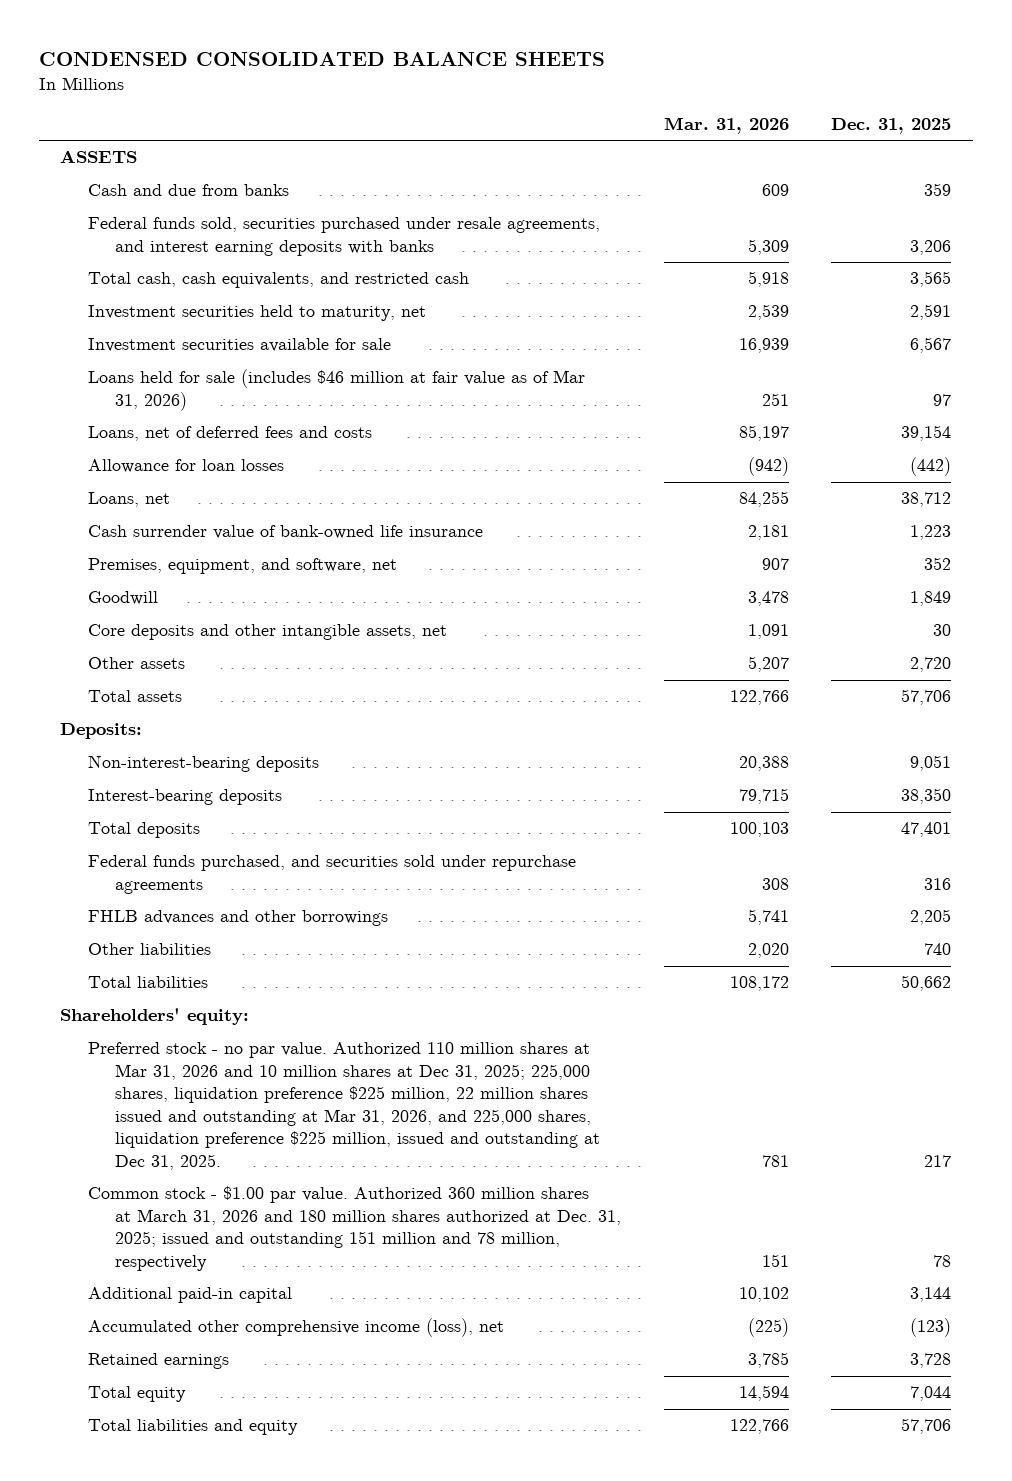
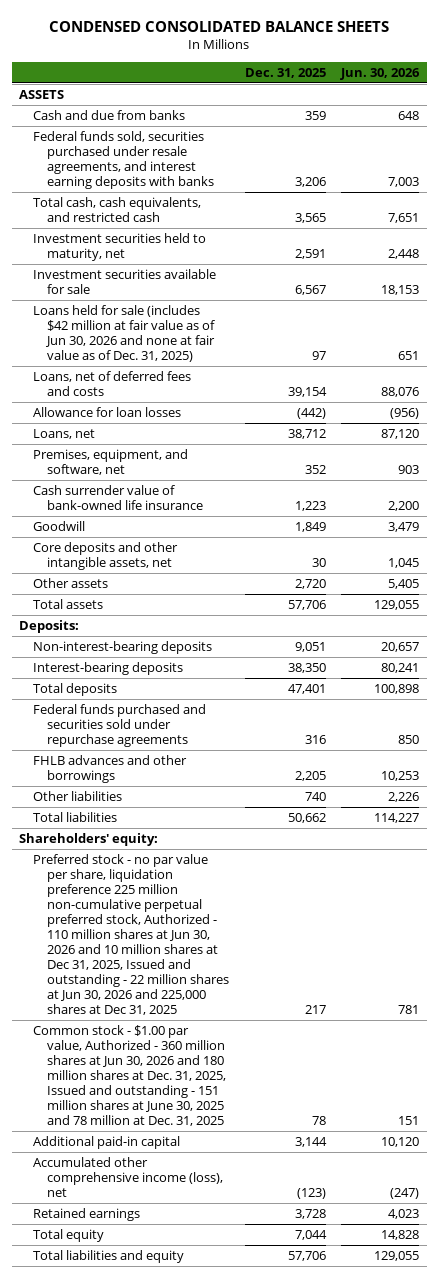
[663,116,789,134] Mar. 31, 2026 -> none
none -> [340,67,421,80] Jun. 30, 2026
[87,369,585,411] Loans held for sale (includes $46 million at fair value as of Mar 31, 2026) -> [33,305,216,363] Loans held for sale (includes $42 million at fair value as of Jun 30, 2026 and none at fair value as of Dec. 31, 2025)
[87,525,483,540] Cash surrender value of bank-owned life insurance -> [33,485,204,511] Cash surrender value of bank-owned life insurance
[87,855,576,894] Federal funds purchased, and securities sold under repurchase agreements -> [33,704,207,748] Federal funds purchased and securities sold under repurchase agreements
[87,1042,600,1170] Preferred stock - no par value. Authorized 110 million shares at Mar 31, 2026 and 10 million shares at Dec 31, 2025; 225,000 shares, liquidation preference $225 million, 22 million shares issued and outstanding at Mar 31, 2026, and 225,000 shares, liquidation preference $225 million, issued and outstanding at Dec 31, 2025. -> [33,854,230,1016] Preferred stock - no par value per share, liquidation preference 225 million non-cumulative perpetual preferred stock, Authorized - 110 million shares at Jun 30, 2026 and 10 million shares at Dec 31, 2025, Issued and outstanding - 22 million shares at Jun 30, 2026 and 225,000 shares at Dec 31, 2025
[87,1186,621,1271] Common stock - $1.00 par value. Authorized 360 million shares at March 31, 2026 and 180 million shares authorized at Dec. 31, 2025; issued and outstanding 151 million and 78 million, respectively -> [33,1025,227,1127] Common stock - $1.00 par value, Authorized - 360 million shares at Jun 30, 2026 and 180 million shares at Dec. 31, 2025, Issued and outstanding - 151 million shares at June 30, 2025 and 78 million at Dec. 31, 2025

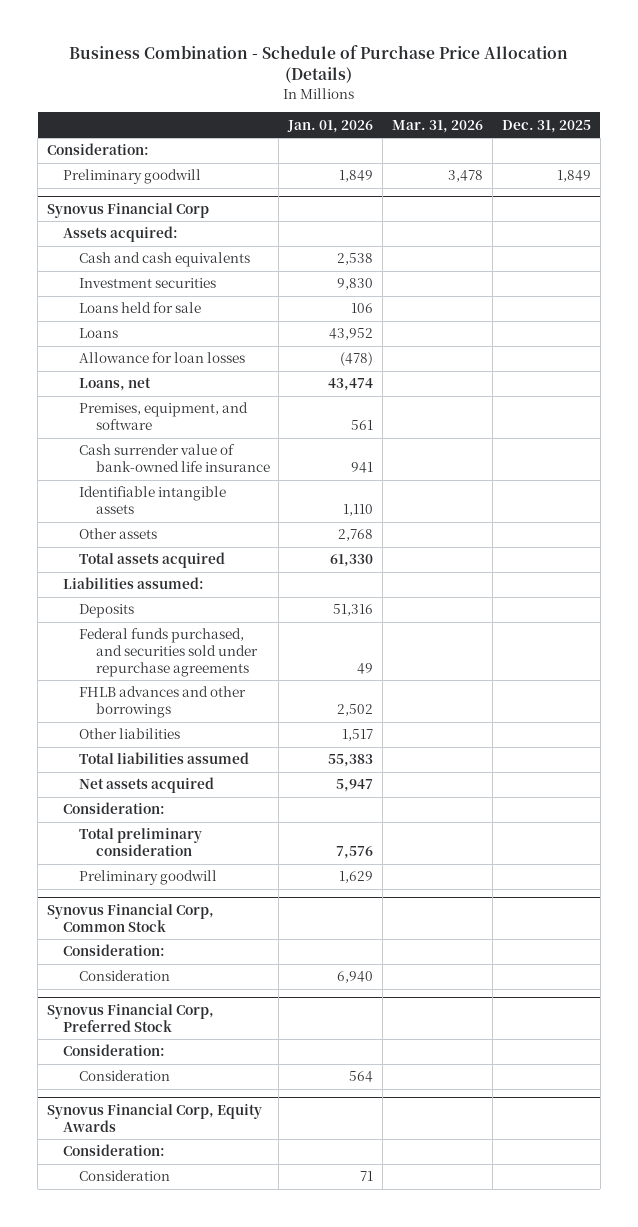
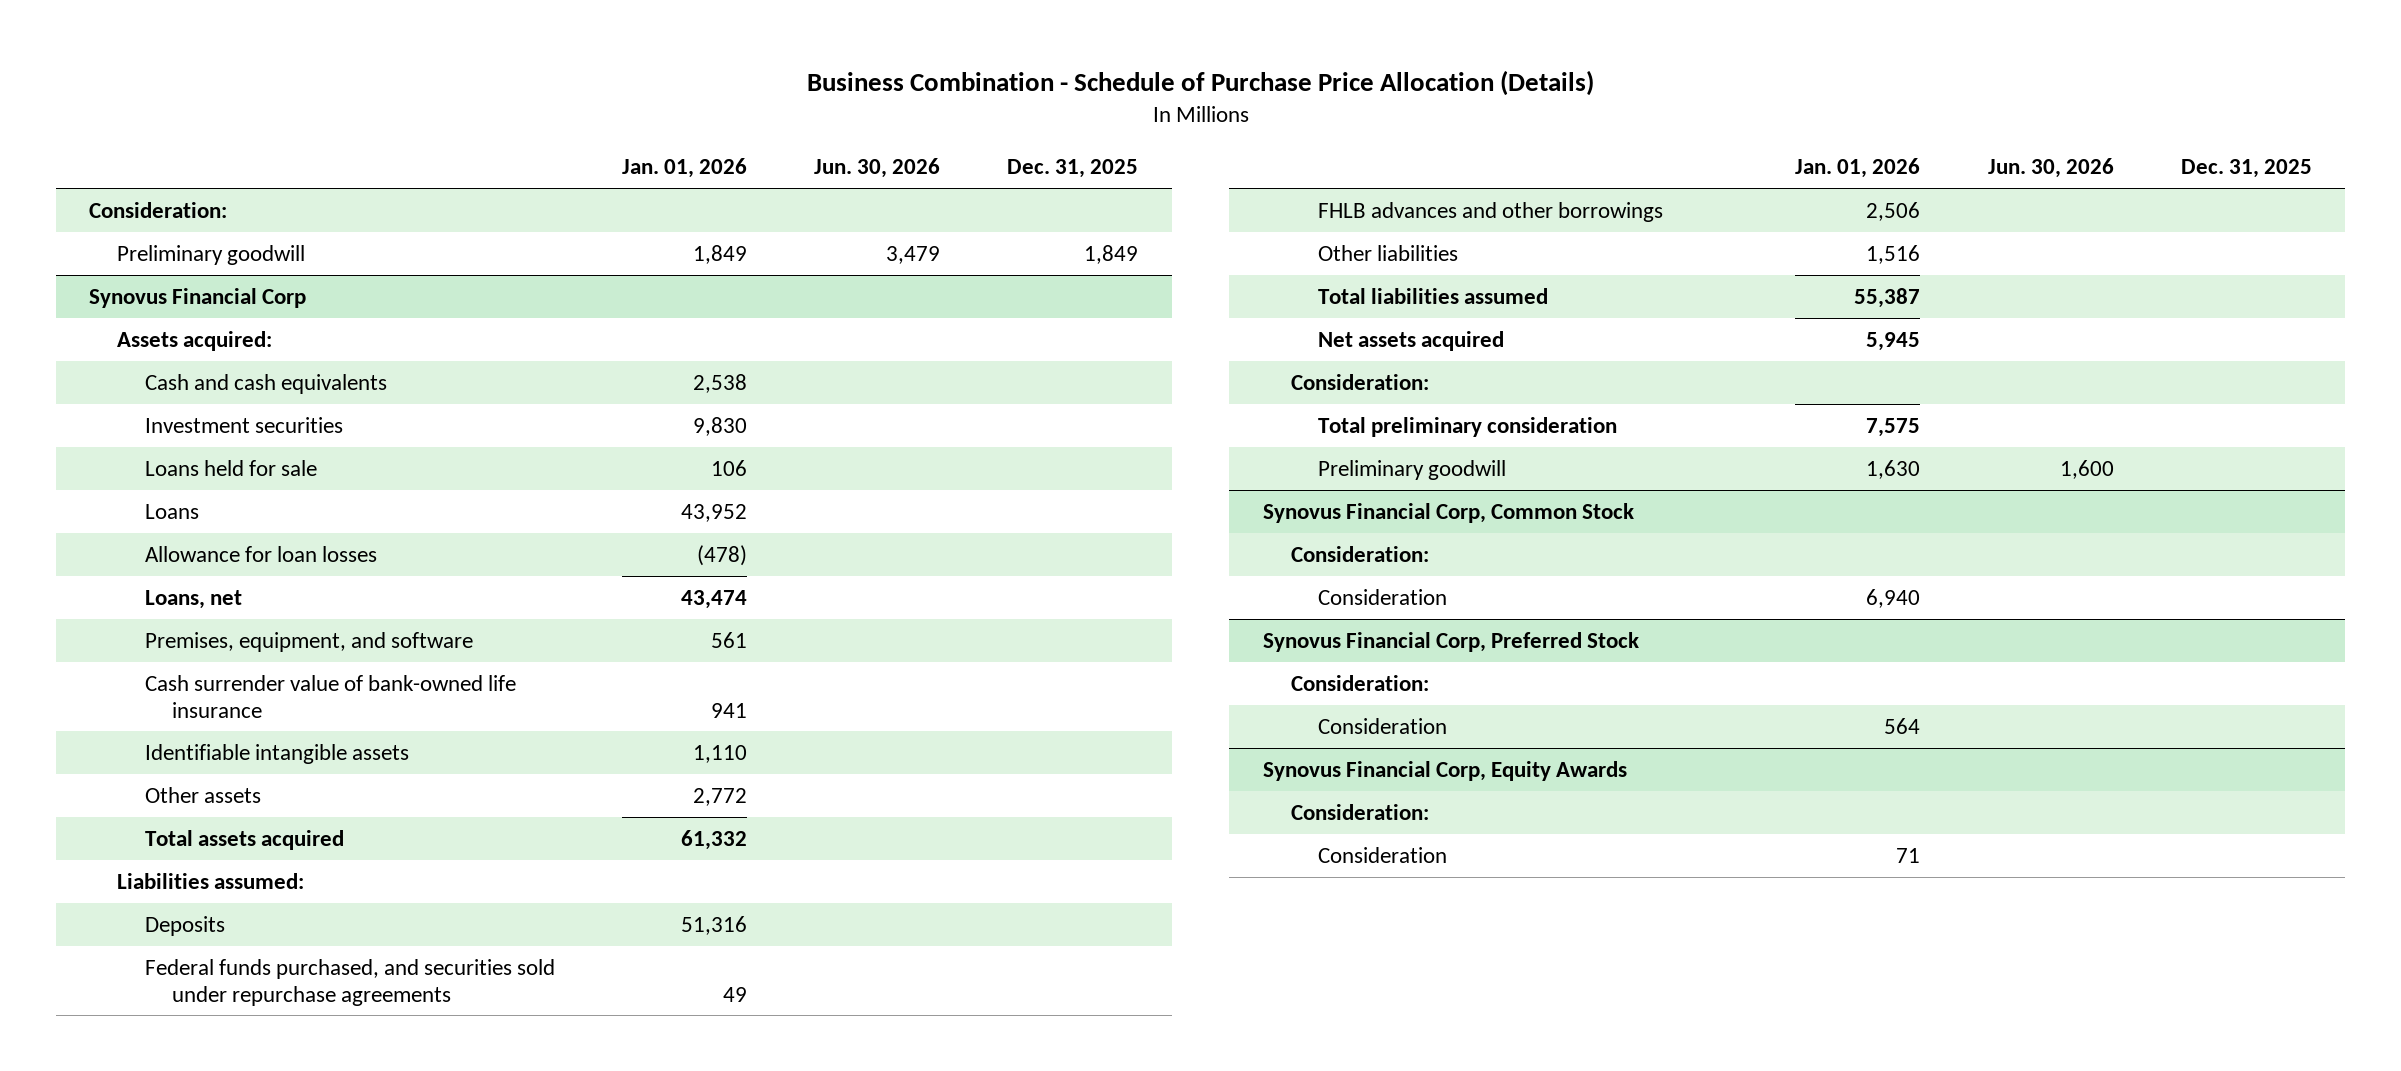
[392,119,484,133] Mar. 31, 2026 -> none
none -> [814,158,941,179] Jun. 30, 2026
[338,529,374,542] 2,768 -> [692,787,747,806] 2,772
[330,554,374,568] 61,330 -> [680,829,747,850] 61,332
[337,704,374,717] 2,502 -> [1866,201,1921,221] 2,506
[342,729,374,742] 1,517 -> [1866,244,1921,264] 1,516
[328,754,374,768] 55,383 -> [1854,287,1921,308] 55,387
[336,779,374,793] 5,947 -> [1866,331,1921,351] 5,945
[336,846,374,860] 7,576 -> [1866,417,1921,437] 7,575
[339,871,374,884] 1,629 -> [1866,459,1921,479] 1,630

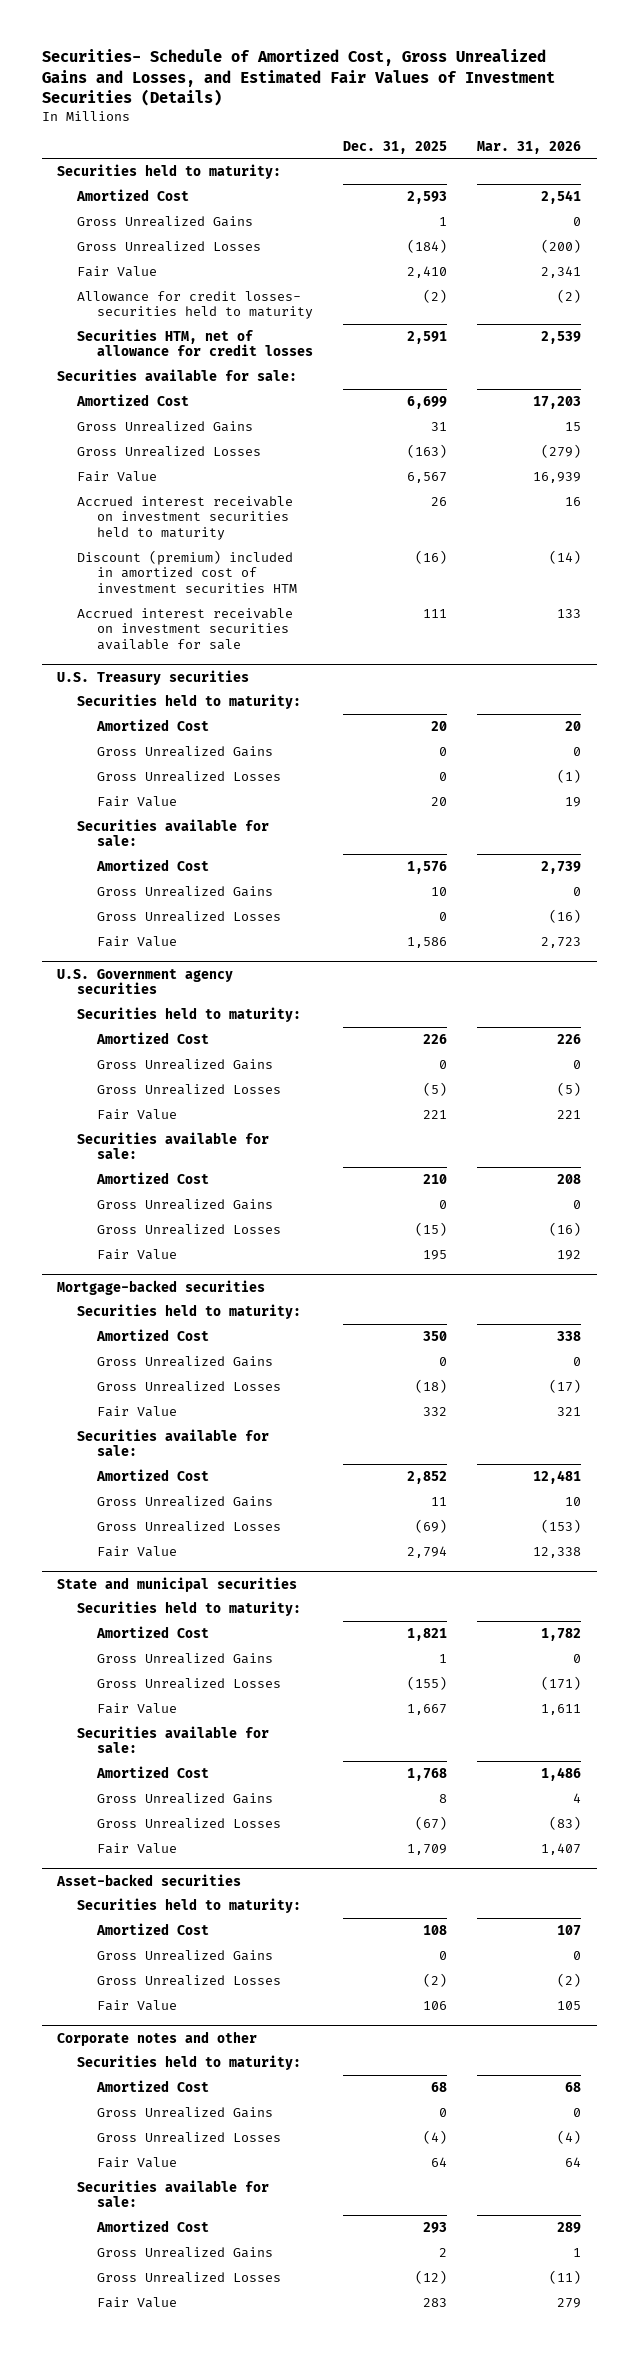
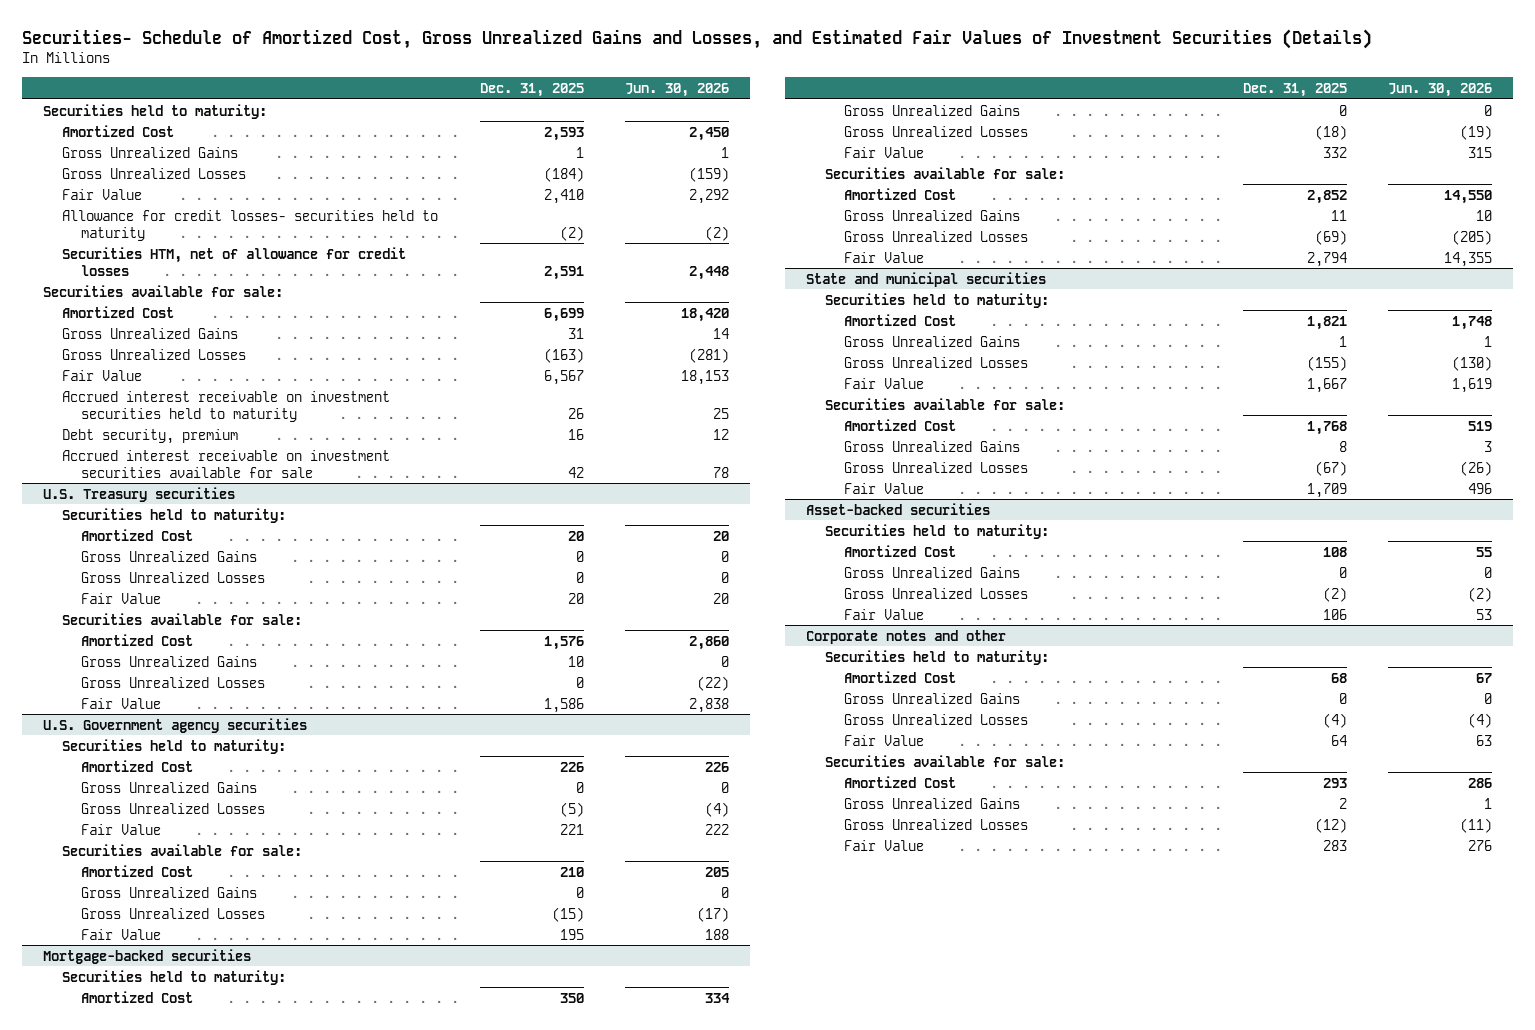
[477,140,582,154] Mar. 31, 2026 -> none
none -> [625,82,730,97] Jun. 30, 2026
[77,549,298,593] Discount (premium) included in amortized cost of investment securities HTM -> none
none -> [62,428,239,444] Debt security, premium
[423,608,448,618] 111 -> [567,466,584,478] 42

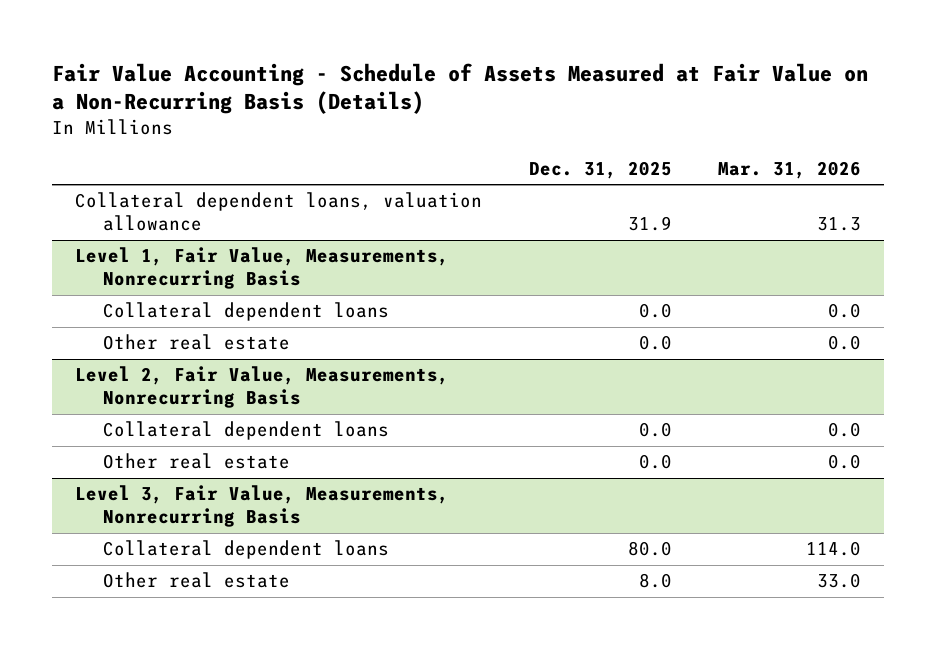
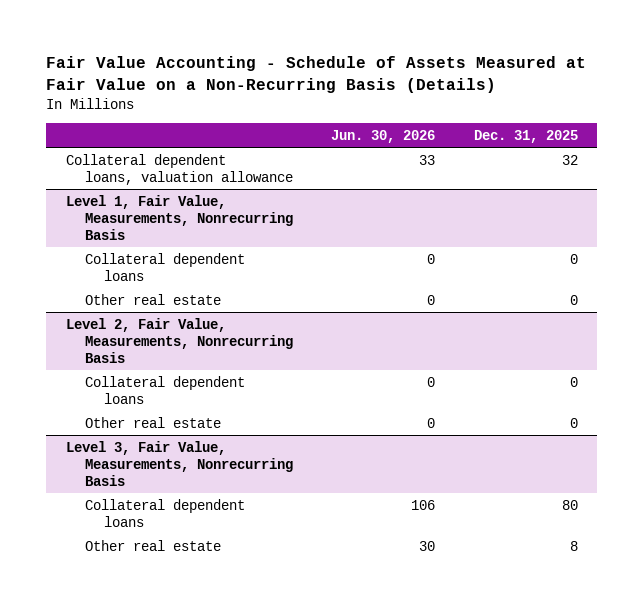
[718,160,862,179] Mar. 31, 2026 -> none
none -> [331,129,436,143] Jun. 30, 2026
[627,216,672,232] 31.9 -> [561,154,578,165] 32
[638,303,672,319] 0.0 -> [569,253,578,264] 0
[638,335,672,351] 0.0 -> [569,294,578,305] 0
[638,422,672,438] 0.0 -> [569,376,578,387] 0
[638,454,672,470] 0.0 -> [569,417,578,428] 0
[627,541,672,557] 80.0 -> [561,499,578,510] 80
[638,573,672,589] 8.0 -> [569,540,578,551] 8

